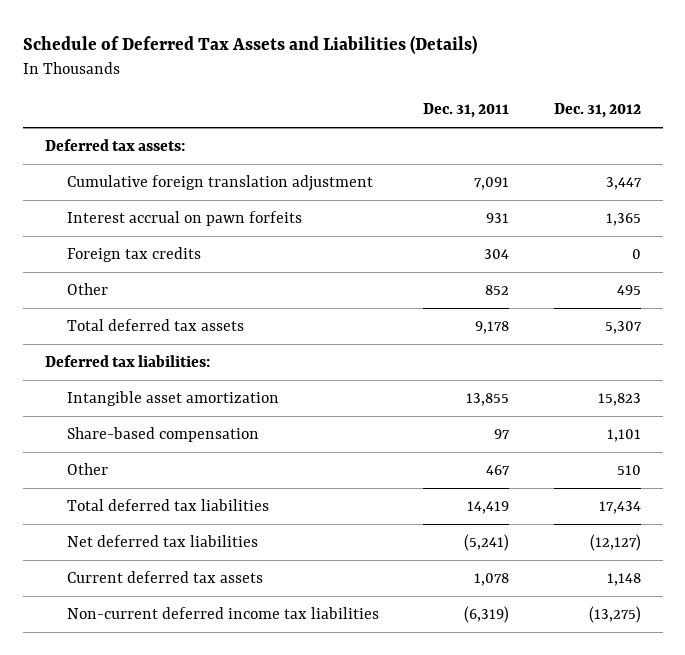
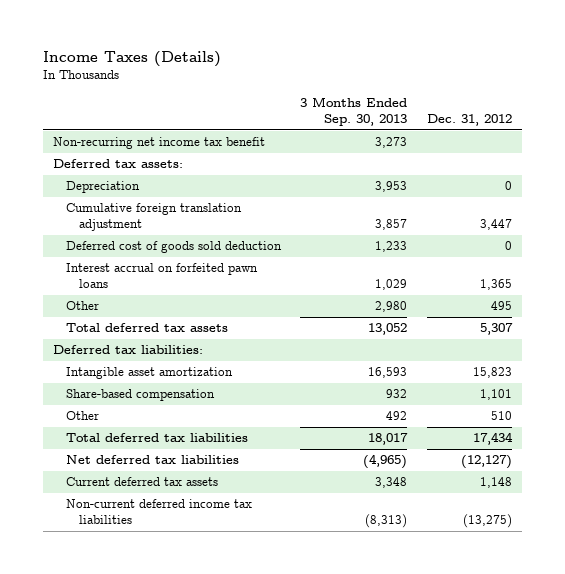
[22,35,477,55] Schedule of Deferred Tax Assets and Liabilities (Details) -> [42,51,221,68] Income Taxes (Details)
[423,103,510,119] Dec. 31, 2011 -> none
none -> [300,97,408,127] 3 Months Ended Sep. 30, 2013
none -> [52,137,265,150] Non-recurring net income tax benefit
none -> [65,181,140,194] Depreciation
[67,246,202,262] Foreign tax credits -> none
none -> [65,241,282,254] Deferred cost of goods sold deduction
[67,210,303,226] Interest accrual on pawn forfeits -> [65,263,258,289] Interest accrual on forfeited pawn loans

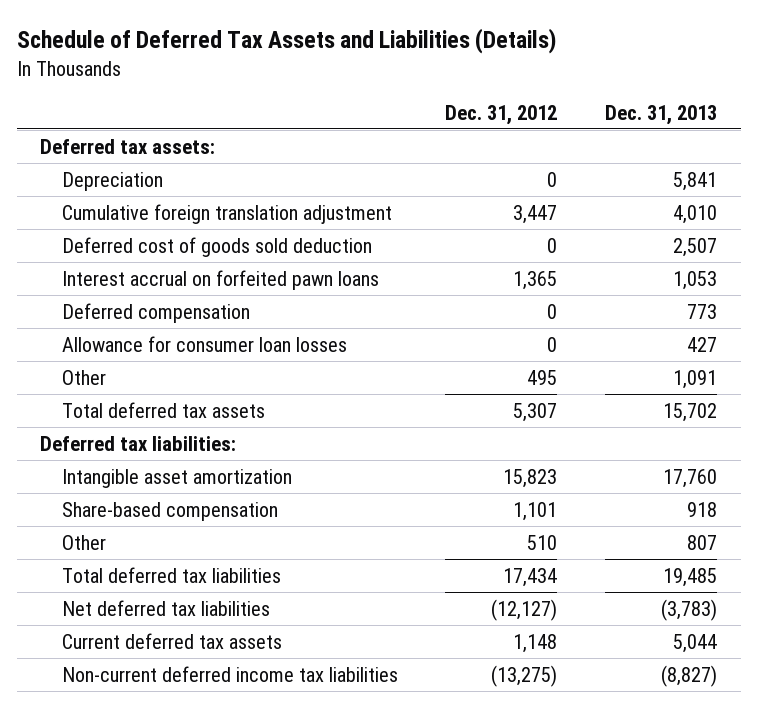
[42,51,221,68] Income Taxes (Details) -> [16,28,556,55] Schedule of Deferred Tax Assets and Liabilities (Details)
[300,97,408,127] 3 Months Ended Sep. 30, 2013 -> none
none -> [605,104,718,125] Dec. 31, 2013
[52,137,265,150] Non-recurring net income tax benefit -> none
none -> [61,302,250,323] Deferred compensation
none -> [61,335,347,352] Allowance for consumer loan losses

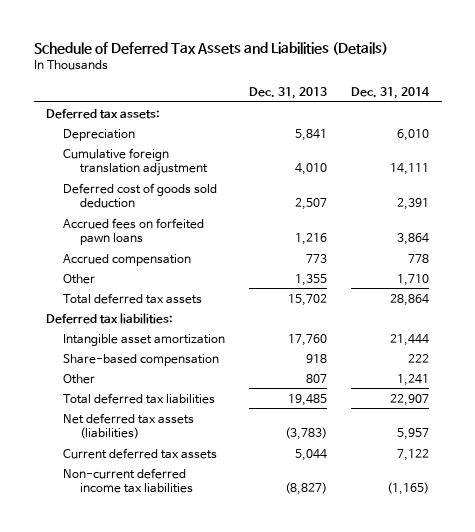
[445,104,558,125] Dec. 31, 2012 -> none
none -> [351,86,431,99] Dec. 31, 2014
[61,335,347,352] Allowance for consumer loan losses -> none
[61,269,379,290] Interest accrual on forfeited pawn loans -> [62,217,204,245] Accrued fees on forfeited pawn loans
[673,270,718,290] 1,053 -> [295,232,328,245] 1,216
[61,302,250,323] Deferred compensation -> [62,253,191,266] Accrued compensation
[673,369,718,389] 1,091 -> [295,273,328,286] 1,355
[61,599,270,616] Net deferred tax liabilities -> [62,412,194,439] Net deferred tax assets (liabilities)

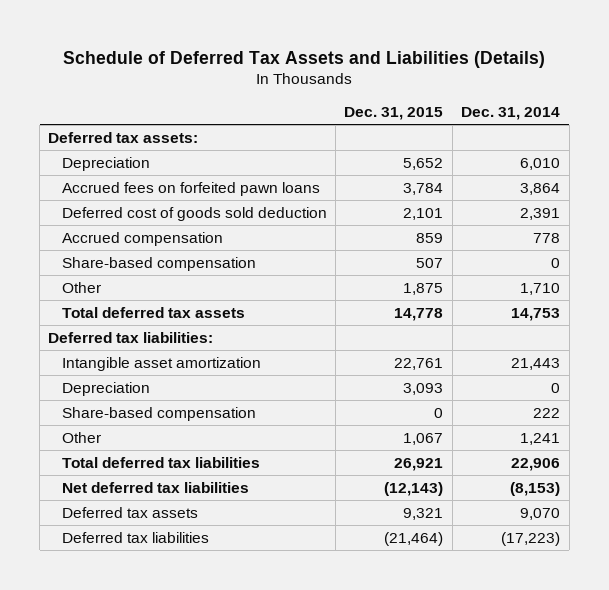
[249,86,328,99] Dec. 31, 2013 -> none
none -> [344,107,444,121] Dec. 31, 2015
[62,147,208,176] Cumulative foreign translation adjustment -> none
[62,182,217,208] Deferred cost of goods sold deduction -> [61,206,327,221] Deferred cost of goods sold deduction
none -> [61,256,256,271] Share-based compensation
[390,293,430,306] 28,864 -> [511,307,561,321] 14,753
[390,333,430,346] 21,444 -> [511,357,561,370] 21,443
none -> [61,381,150,396] Depreciation
[390,393,430,406] 22,907 -> [511,457,561,471] 22,906
[62,412,194,439] Net deferred tax assets (liabilities) -> [61,481,249,493] Net deferred tax liabilities
[397,427,430,440] 5,957 -> [510,481,561,496] (8,153)
[62,447,217,459] Current deferred tax assets -> [61,506,198,518] Deferred tax assets
[397,448,430,461] 7,122 -> [520,507,561,520] 9,070
[62,467,193,493] Non-current deferred income tax liabilities -> [61,531,209,543] Deferred tax liabilities
[387,481,430,495] (1,165) -> [501,531,561,546] (17,223)

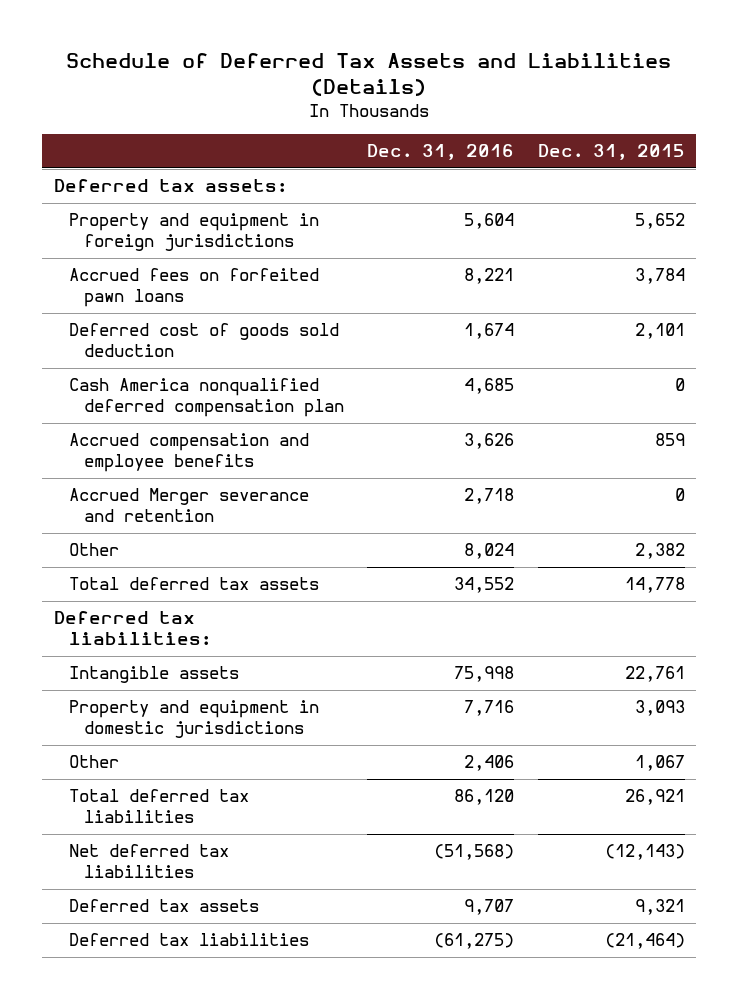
[461,107,561,121] Dec. 31, 2014 -> none
none -> [367,144,515,161] Dec. 31, 2016
[61,156,150,171] Depreciation -> [69,213,320,252] Property and equipment in foreign jurisdictions
[61,256,256,271] Share-based compensation -> none
none -> [69,378,345,418] Cash America nonqualified deferred compensation plan
[61,231,223,246] Accrued compensation -> [69,433,310,473] Accrued compensation and employee benefits
none -> [69,488,310,523] Accrued Merger severance and retention
[403,282,444,295] 1,875 -> [634,543,685,560] 2,382
[61,406,256,421] Share-based compensation -> none
[61,356,261,371] Intangible asset amortization -> [69,666,240,684] Intangible assets
[61,381,150,396] Depreciation -> [69,700,320,739] Property and equipment in domestic jurisdictions

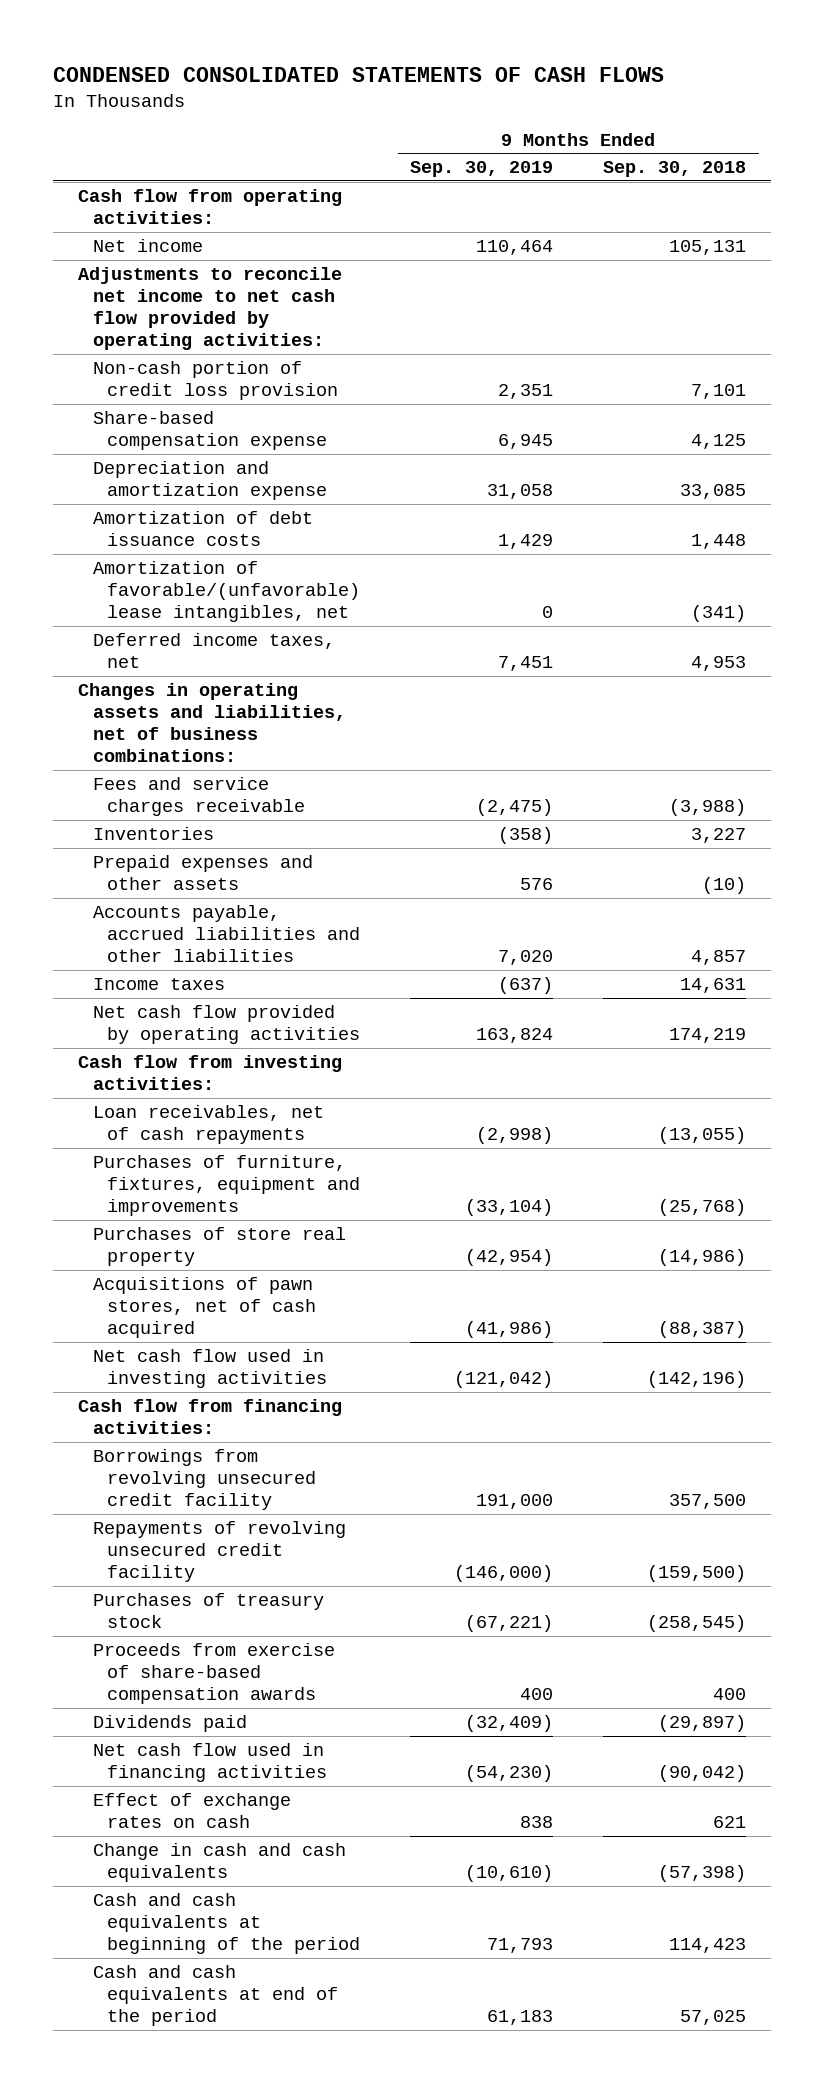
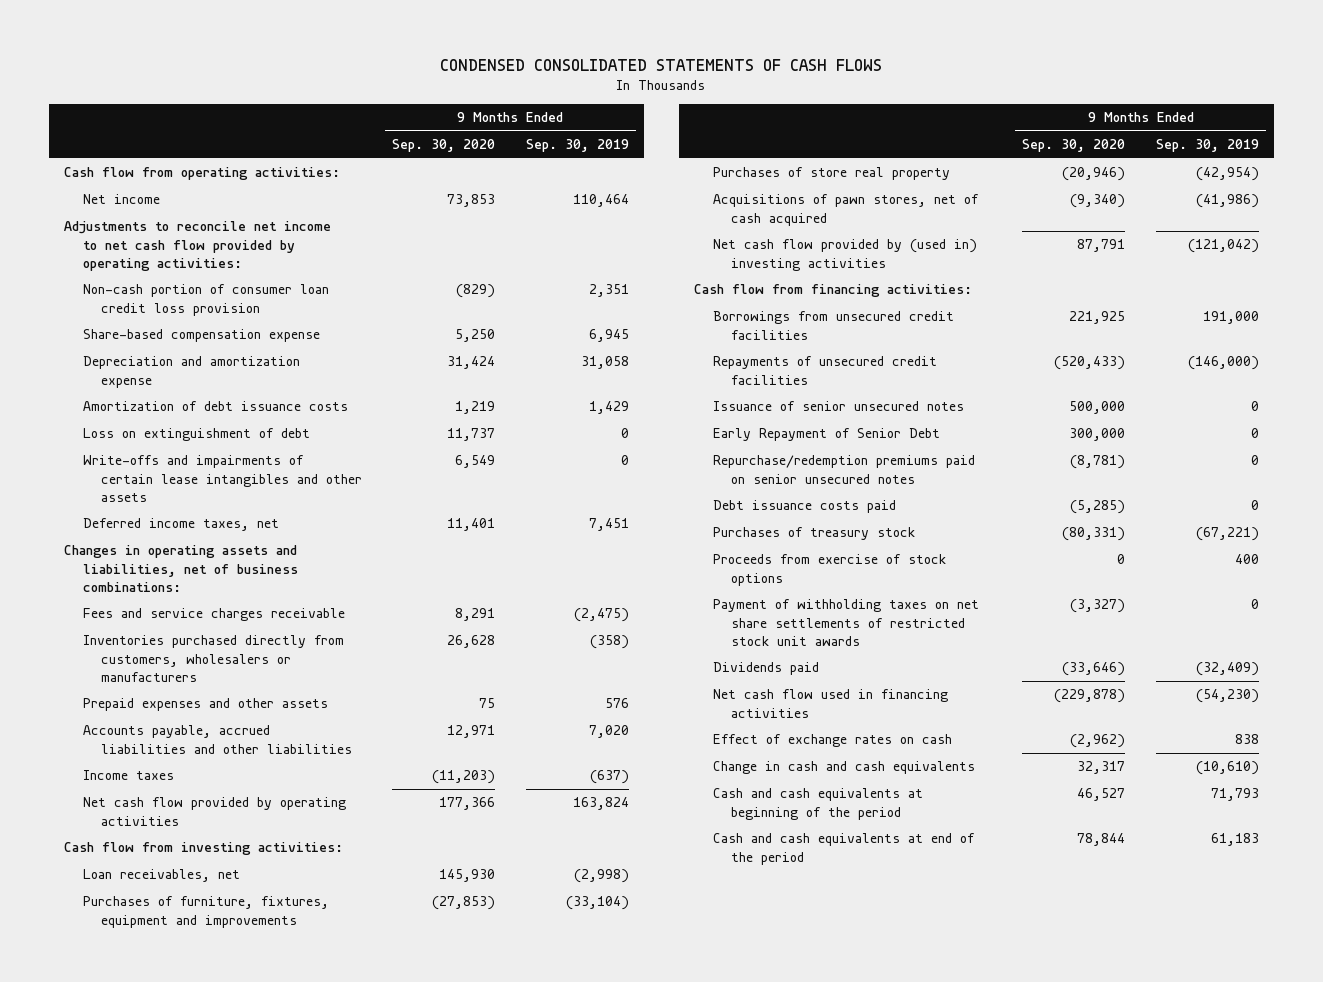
[603,161,747,178] Sep. 30, 2018 -> none
none -> [392,139,496,153] Sep. 30, 2020
[92,360,339,401] Non-cash portion of credit loss provision -> [82,284,329,316] Non-cash portion of consumer loan credit loss provision
[92,560,361,623] Amortization of favorable/(unfavorable) lease intangibles, net -> none
none -> [82,428,310,442] Loss on extinguishment of debt
none -> [82,455,363,502] Write-offs and impairments of certain lease intangibles and other assets
[92,826,214,840] Inventories -> [82,635,344,682] Inventories purchased directly from customers, wholesalers or manufacturers
[92,1104,324,1145] Loan receivables, net of cash repayments -> [82,869,240,883] Loan receivables, net
[92,1348,328,1389] Net cash flow used in investing activities -> [712,239,977,271] Net cash flow provided by (used in) investing activities
[92,1448,317,1511] Borrowings from revolving unsecured credit facility -> [712,311,954,340] Borrowings from unsecured credit facilities
[92,1520,346,1583] Repayments of revolving unsecured credit facility -> [712,356,937,385] Repayments of unsecured credit facilities
none -> [712,401,964,412] Issuance of senior unsecured notes
none -> [712,428,940,442] Early Repayment of Senior Debt
none -> [712,455,975,484] Repurchase/redemption premiums paid on senior unsecured notes
none -> [712,500,896,514] Debt issuance costs paid
[92,1642,335,1705] Proceeds from exercise of share-based compensation awards -> [712,554,946,586] Proceeds from exercise of stock options
none -> [712,599,979,646] Payment of withholding taxes on net share settlements of restricted stock unit awards

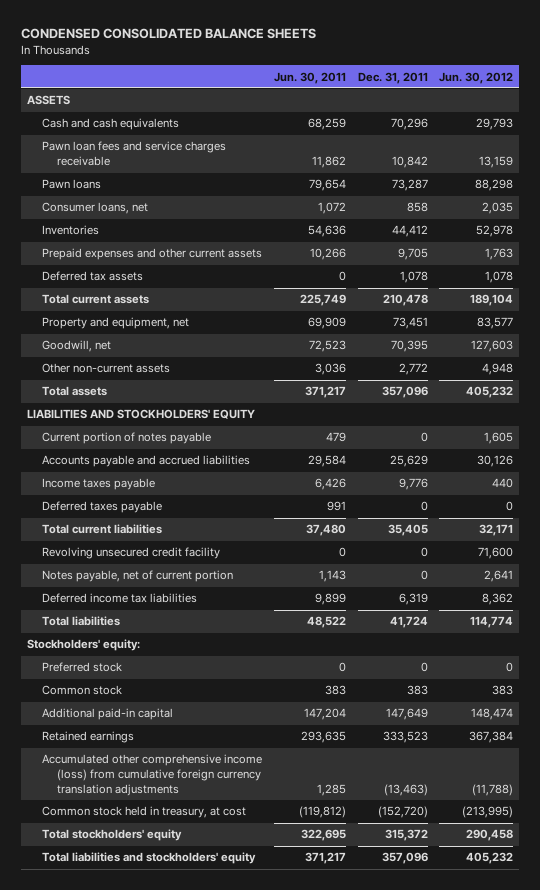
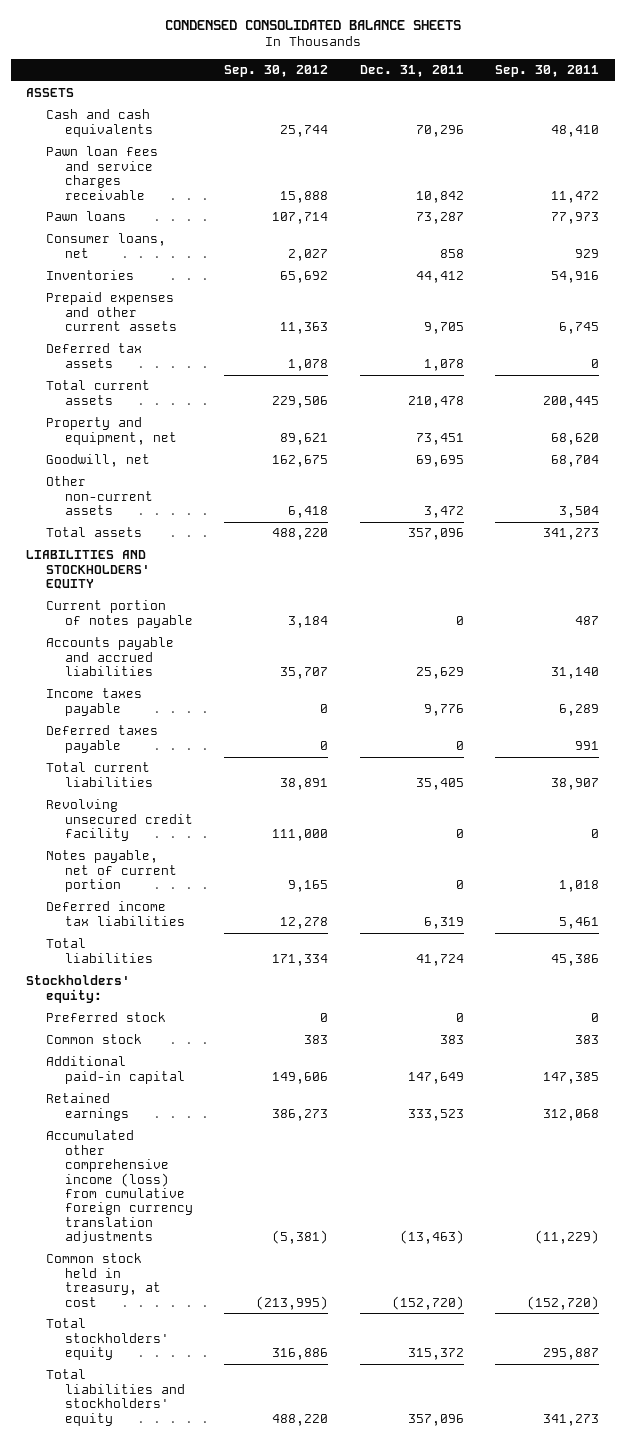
[273,71,346,84] Jun. 30, 2011 -> none
[439,71,514,84] Jun. 30, 2012 -> none
none -> [224,65,329,78] Sep. 30, 2012
none -> [495,65,600,78] Sep. 30, 2011
[390,340,428,353] 70,395 -> [415,455,464,468] 69,695
[398,363,428,376] 2,772 -> [423,506,464,519] 3,472

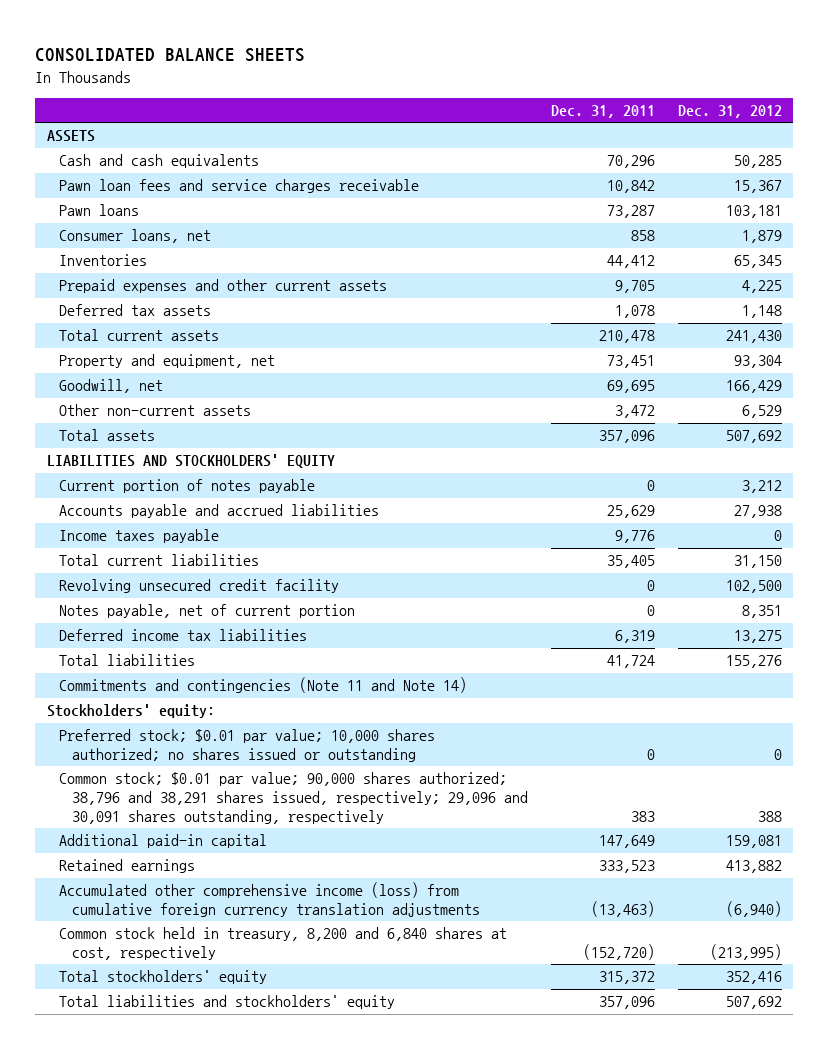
[164,19,461,30] CONDENSED CONSOLIDATED BALANCE SHEETS -> [35,48,306,63] CONSOLIDATED BALANCE SHEETS
[224,65,329,78] Sep. 30, 2012 -> none
[495,65,600,78] Sep. 30, 2011 -> none
none -> [677,105,782,119] Dec. 31, 2012
[45,725,158,753] Deferred taxes payable -> none
none -> [59,677,468,694] Commitments and contingencies (Note 11 and Note 14)
[45,1012,166,1023] Preferred stock -> [59,729,436,763] Preferred stock; $0.01 par value; 10,000 shares authorized; no shares issued or outstanding
[45,1034,142,1045] Common stock -> [59,772,529,824] Common stock; $0.01 par value; 90,000 shares authorized; 38,796 and 38,291 shares issued, respectively; 29,096 and 30,091 shares outstanding, respectively
[45,1253,161,1307] Common stock held in treasury, at cost -> [59,927,508,961] Common stock held in treasury, 8,200 and 6,840 shares at cost, respectively

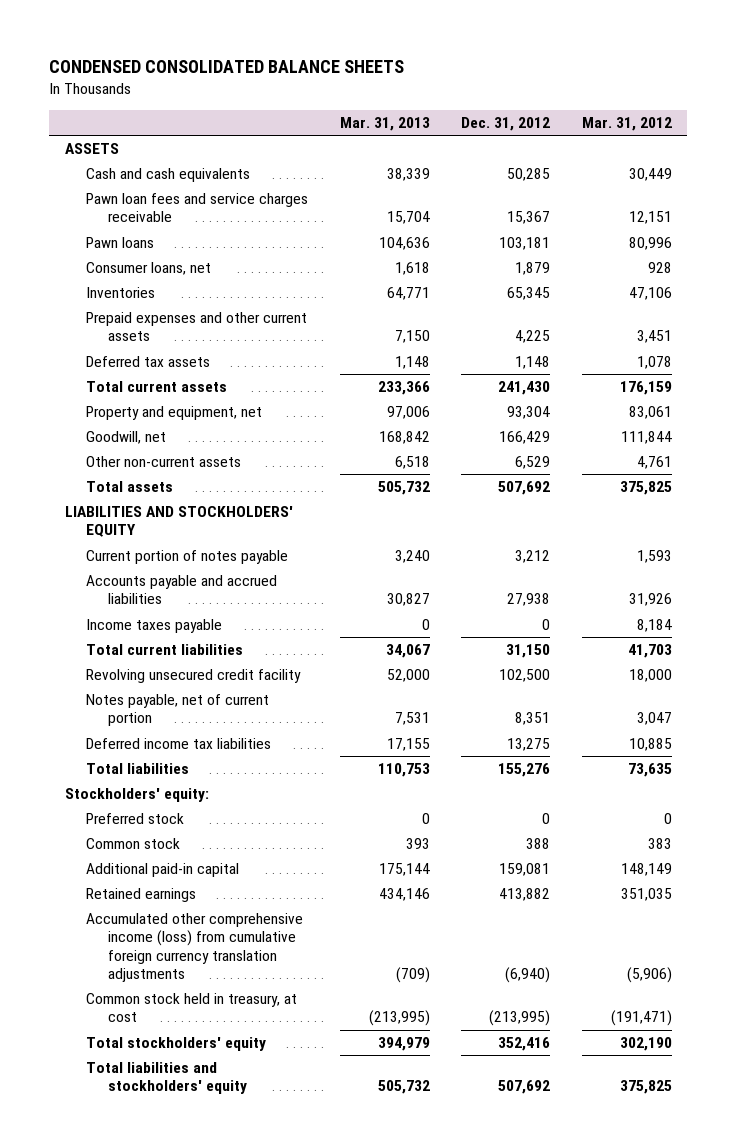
[35,48,306,63] CONSOLIDATED BALANCE SHEETS -> [49,60,405,74] CONDENSED CONSOLIDATED BALANCE SHEETS
[550,105,655,119] Dec. 31, 2011 -> none
none -> [339,117,430,132] Mar. 31, 2013
none -> [581,117,672,132] Mar. 31, 2012
[59,677,468,694] Commitments and contingencies (Note 11 and Note 14) -> none
[59,729,436,763] Preferred stock; $0.01 par value; 10,000 shares authorized; no shares issued or outstanding -> [86,813,185,825] Preferred stock
[59,772,529,824] Common stock; $0.01 par value; 90,000 shares authorized; 38,796 and 38,291 shares issued, respectively; 29,096 and 30,091 shares outstanding, respectively -> [86,838,181,850] Common stock
[59,927,508,961] Common stock held in treasury, 8,200 and 6,840 shares at cost, respectively -> [86,993,298,1023] Common stock held in treasury, at cost

